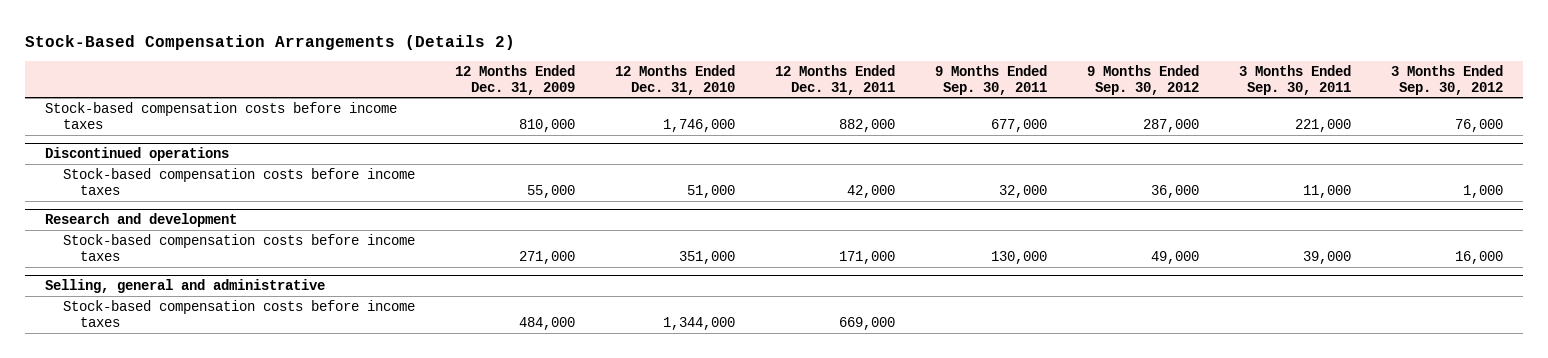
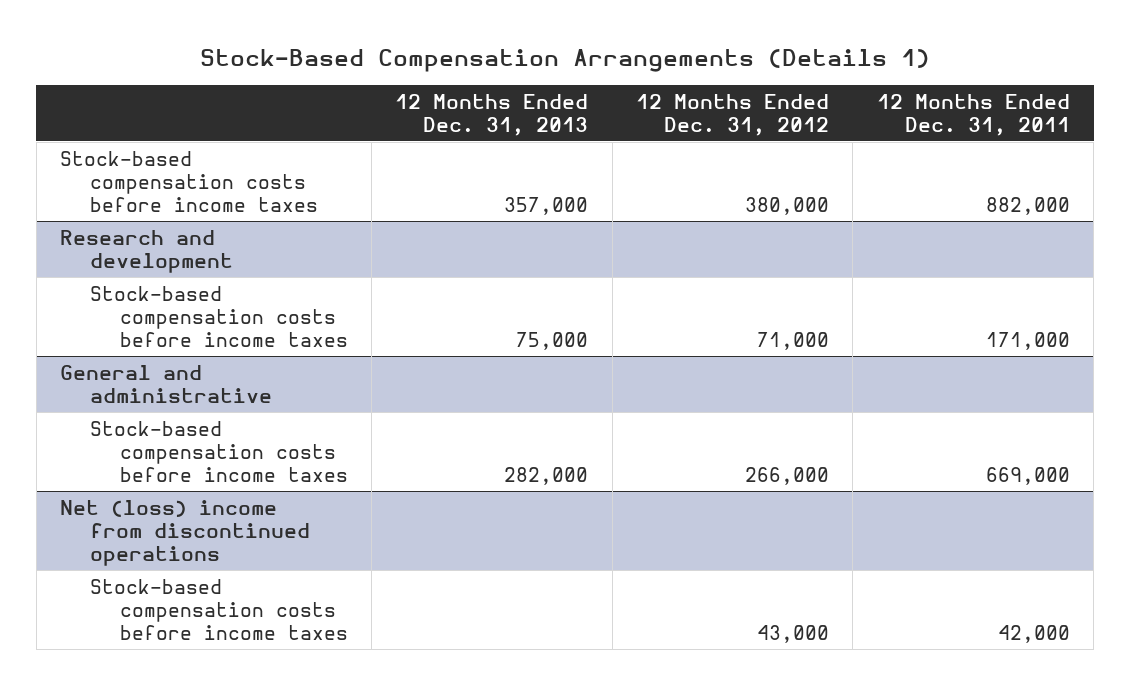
[25,34,516,50] Stock-Based Compensation Arrangements (Details 2) -> [199,48,930,72] Stock-Based Compensation Arrangements (Details 1)
[454,64,575,95] 12 Months Ended Dec. 31, 2009 -> none
[614,64,735,95] 12 Months Ended Dec. 31, 2010 -> none
[934,64,1047,95] 9 Months Ended Sep. 30, 2011 -> none
[1087,64,1200,95] 9 Months Ended Sep. 30, 2012 -> none
[1239,64,1352,95] 3 Months Ended Sep. 30, 2011 -> none
[1391,64,1504,95] 3 Months Ended Sep. 30, 2012 -> none
none -> [395,93,589,136] 12 Months Ended Dec. 31, 2013
none -> [635,93,829,136] 12 Months Ended Dec. 31, 2012
[45,146,230,161] Discontinued operations -> none
[62,167,415,195] Stock-based compensation costs before income taxes -> none
[45,278,326,293] Selling, general and administrative -> [60,364,272,403] General and administrative
none -> [60,499,310,566] Net (loss) income from discontinued operations
none -> [89,578,348,640] Stock-based compensation costs before income taxes

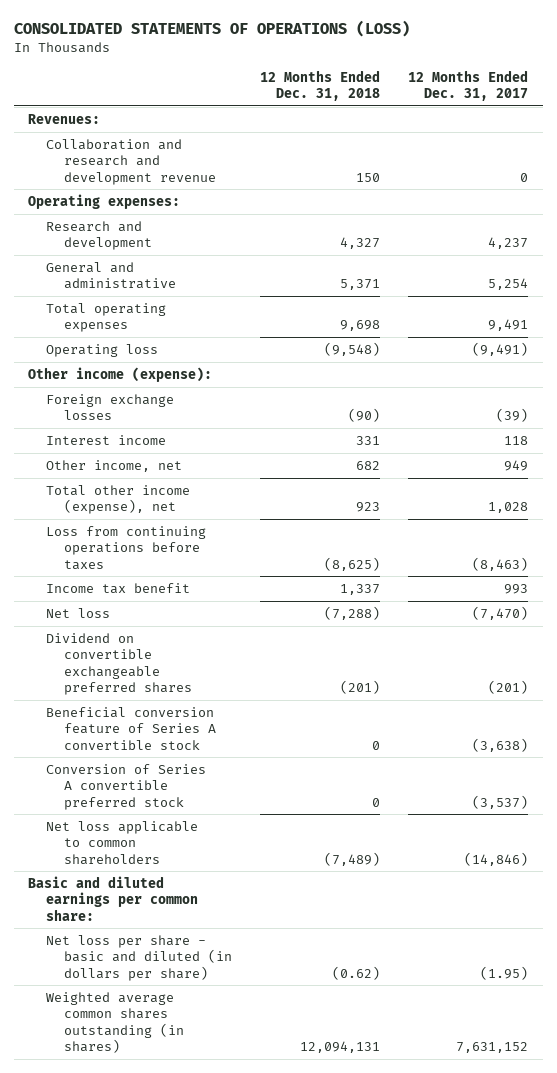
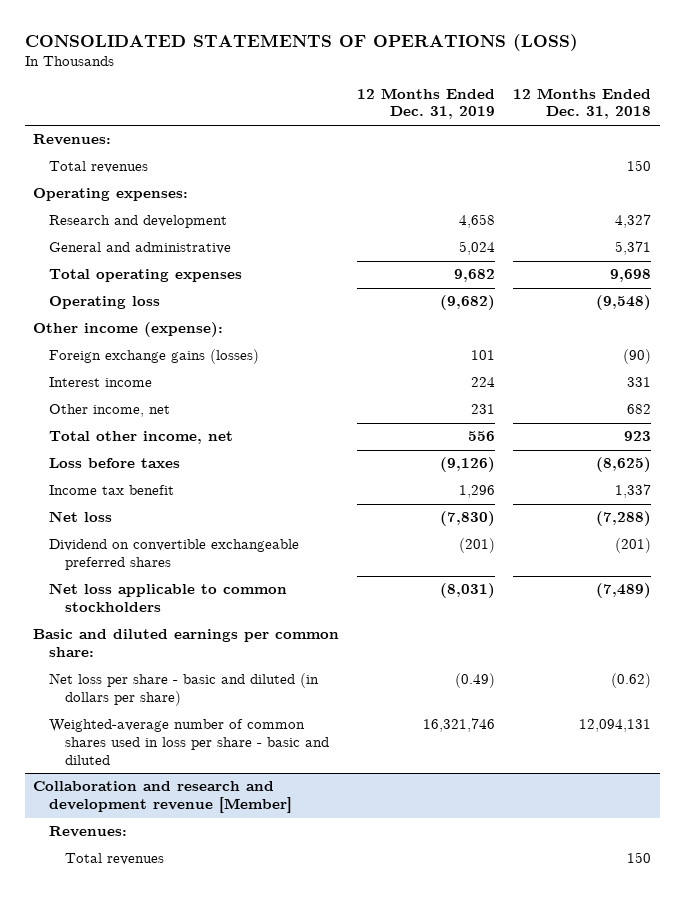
[408,69,529,102] 12 Months Ended Dec. 31, 2017 -> none
none -> [357,87,496,120] 12 Months Ended Dec. 31, 2019
[46,138,216,185] Collaboration and research and development revenue -> [48,161,148,174] Total revenues
[46,393,175,421] Foreign exchange losses -> [48,349,259,365] Foreign exchange gains (losses)
[46,484,191,515] Total other income (expense), net -> [48,431,233,445] Total other income, net
[46,525,207,570] Loss from continuing operations before taxes -> [48,458,180,469] Loss before taxes
[46,706,216,750] Beneficial conversion feature of Series A convertible stock -> none
[46,763,207,810] Conversion of Series A convertible preferred stock -> none
[46,820,199,865] Net loss applicable to common shareholders -> [48,583,287,613] Net loss applicable to common stockholders
[46,991,184,1053] Weighted average common shares outstanding (in shares) -> [48,719,329,765] Weighted-average number of common shares used in loss per share - basic and diluted
none -> [33,781,292,814] Collaboration and research and development revenue [Member]
none -> [48,826,127,838] Revenues:
none -> [64,853,164,866] Total revenues

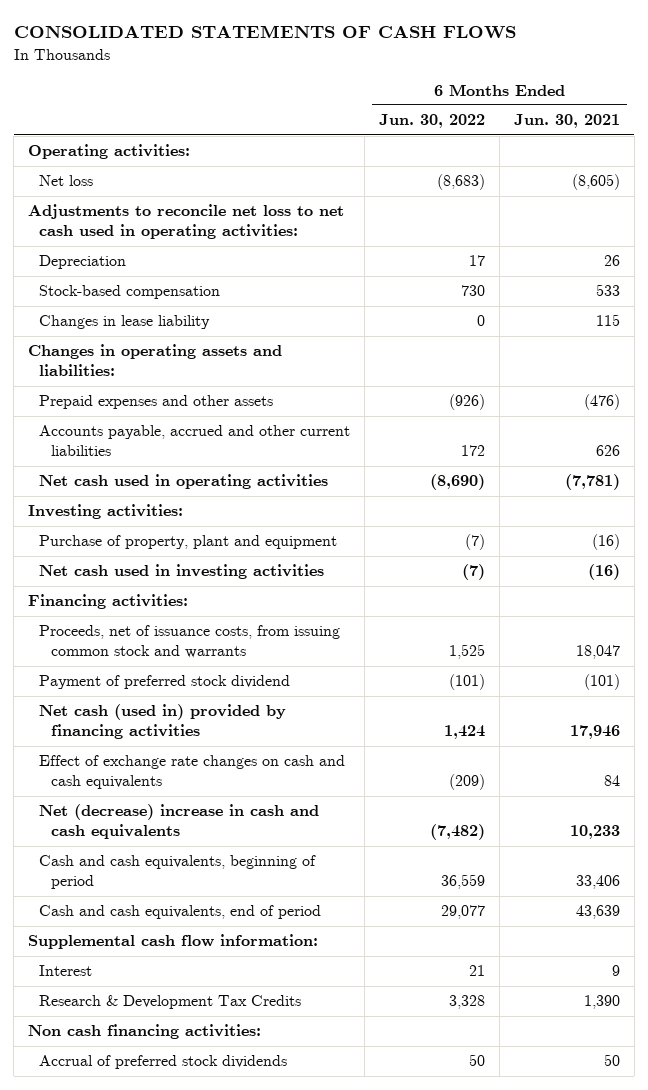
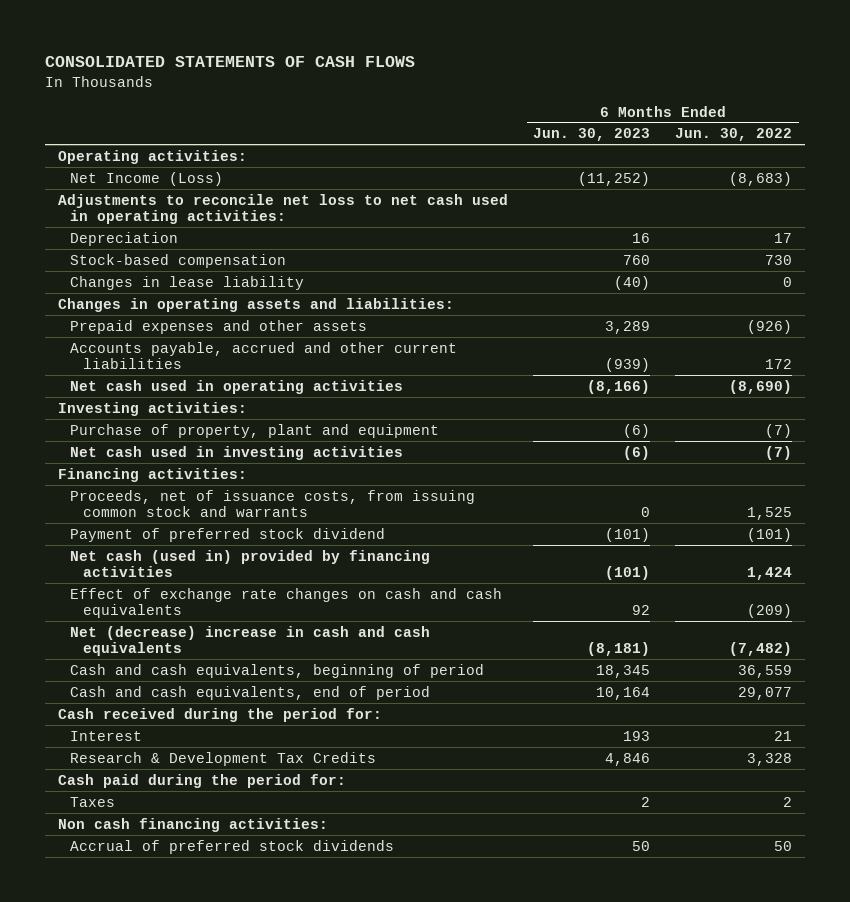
[513,114,620,129] Jun. 30, 2021 -> none
none -> [533,128,651,142] Jun. 30, 2023
[39,175,94,187] Net loss -> [70,171,224,186] Net Income (Loss)
[28,934,319,950] Supplemental cash flow information: -> none
none -> [57,707,382,722] Cash received during the period for:
none -> [57,773,346,788] Cash paid during the period for:
none -> [70,796,116,807] Taxes

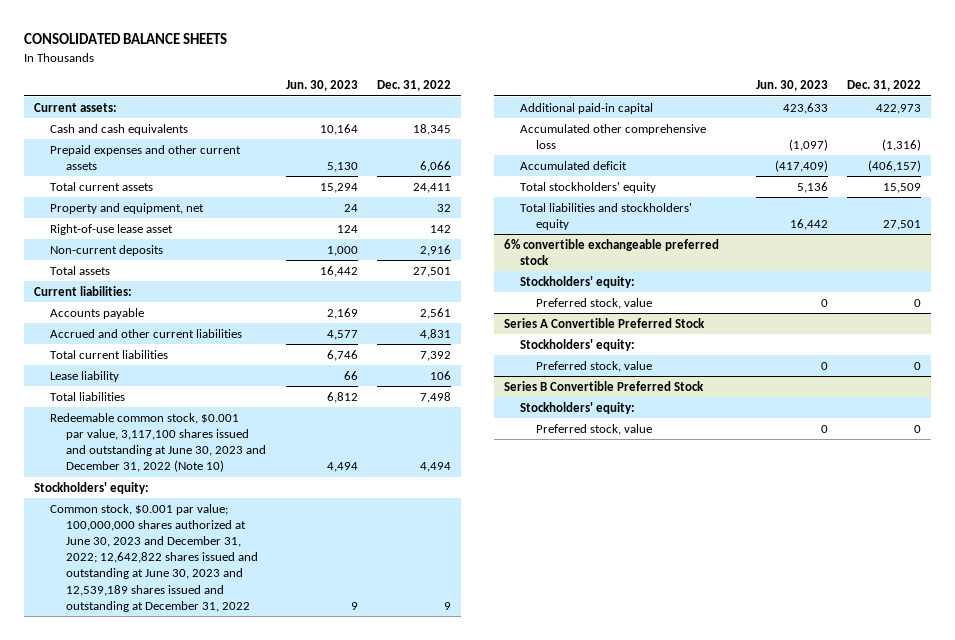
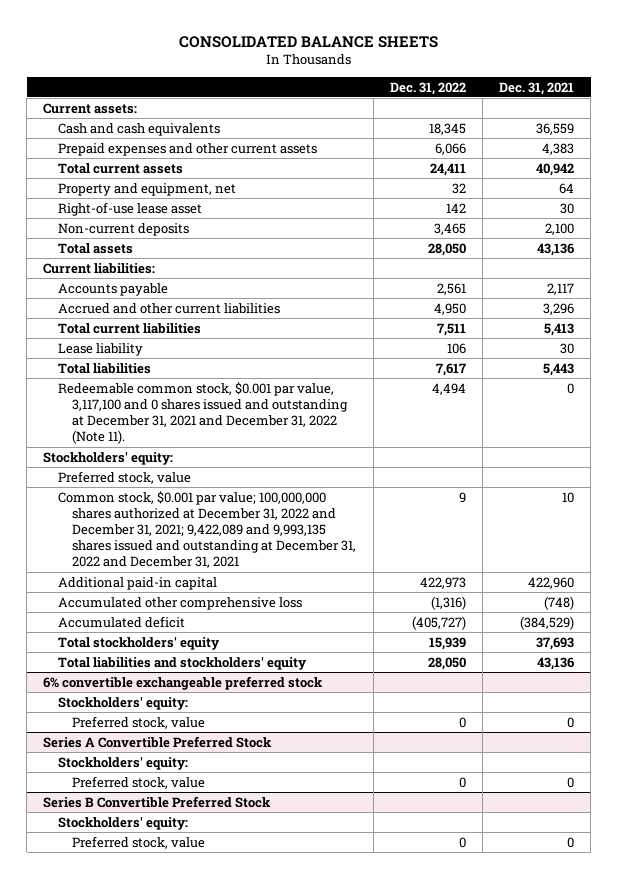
[285,80,358,92] Jun. 30, 2023 -> none
none -> [499,81,575,95] Dec. 31, 2021
[420,244,452,256] 2,916 -> [433,222,466,235] 3,465
[413,266,452,277] 27,501 -> [427,242,466,256] 28,050
[420,328,452,340] 4,831 -> [433,302,466,315] 4,950
[420,350,452,361] 7,392 -> [436,322,466,336] 7,511
[420,391,452,403] 7,498 -> [435,362,466,376] 7,617
[49,412,267,473] Redeemable common stock, $0.001 par value, 3,117,100 shares issued and outstanding at June 30, 2023 and December 31, 2022 (Note 10) -> [57,381,349,445] Redeemable common stock, $0.001 par value, 3,117,100 and 0 shares issued and outstanding at December 31, 2021 and December 31, 2022 (Note 11).
none -> [57,470,191,484] Preferred stock, value
[49,503,259,612] Common stock, $0.001 par value; 100,000,000 shares authorized at June 30, 2023 and December 31, 2022; 12,642,822 shares issued and outstanding at June 30, 2023 and 12,539,189 shares issued and outstanding at December 31, 2022 -> [57,490,357,569] Common stock, $0.001 par value; 100,000,000 shares authorized at December 31, 2022 and December 31, 2021; 9,422,089 and 9,993,135 shares issued and outstanding at December 31, 2022 and December 31, 2021
[868,159,922,172] (406,157) -> [411,615,466,630] (405,727)
[883,182,922,193] 15,509 -> [428,636,466,650] 15,939
[883,219,922,230] 27,501 -> [427,656,466,670] 28,050

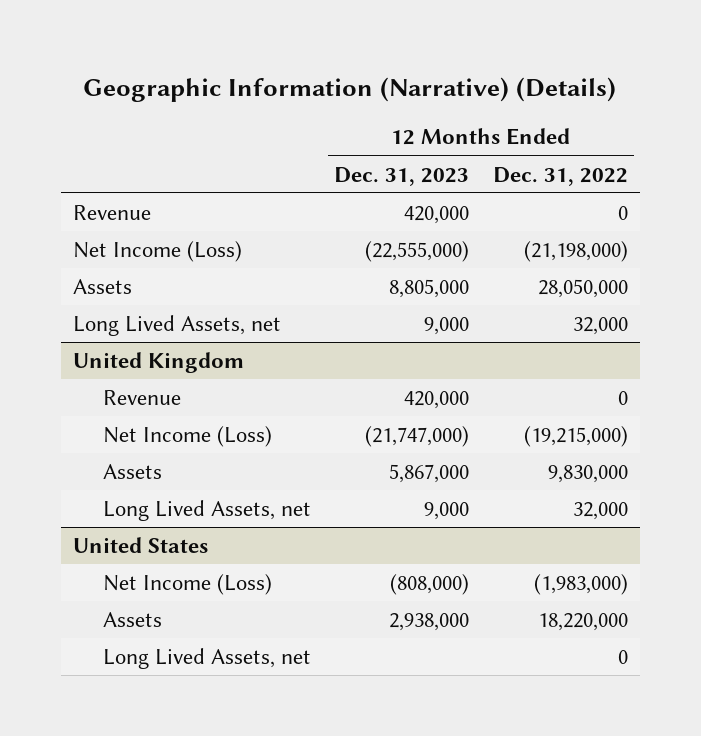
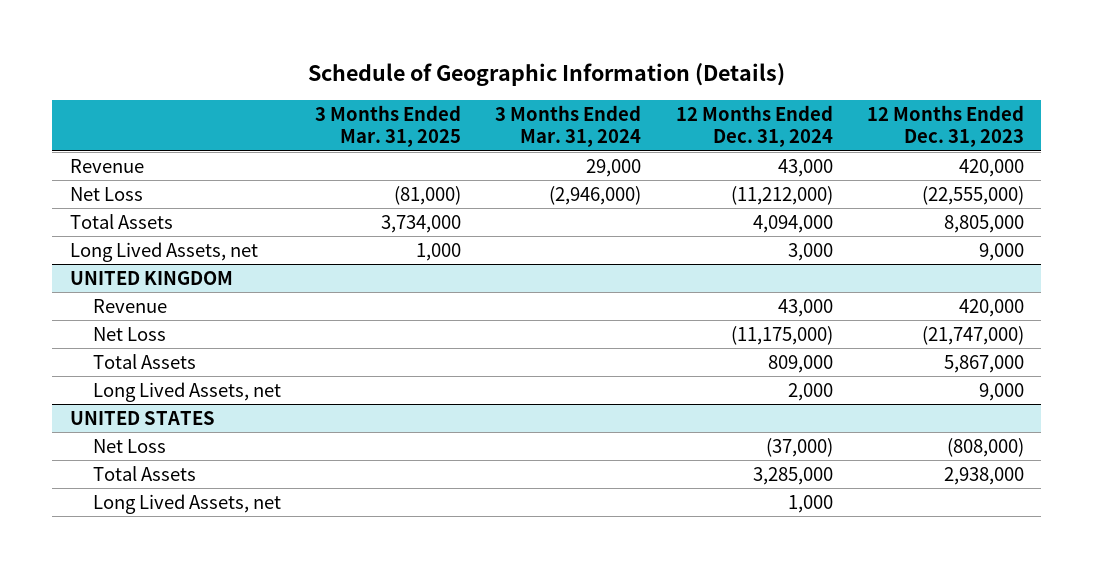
[83,76,617,102] Geographic Information (Narrative) (Details) -> [307,63,785,87] Schedule of Geographic Information (Details)
[492,166,628,186] Dec. 31, 2022 -> none
none -> [315,104,462,148] 3 Months Ended Mar. 31, 2025
none -> [495,104,642,148] 3 Months Ended Mar. 31, 2024
none -> [675,104,833,148] 12 Months Ended Dec. 31, 2024
[72,240,242,262] Net Income (Loss) -> [69,186,143,201] Net Loss
[72,278,132,294] Assets -> [69,213,173,229] Total Assets
[72,351,244,373] United Kingdom -> [69,270,233,285] UNITED KINGDOM
[102,425,272,447] Net Income (Loss) -> [92,326,166,341] Net Loss
[102,463,162,479] Assets -> [92,353,196,369] Total Assets
[72,536,208,553] United States -> [69,410,215,425] UNITED STATES
[102,573,272,595] Net Income (Loss) -> [92,438,166,453] Net Loss
[102,611,162,627] Assets -> [92,465,196,481] Total Assets

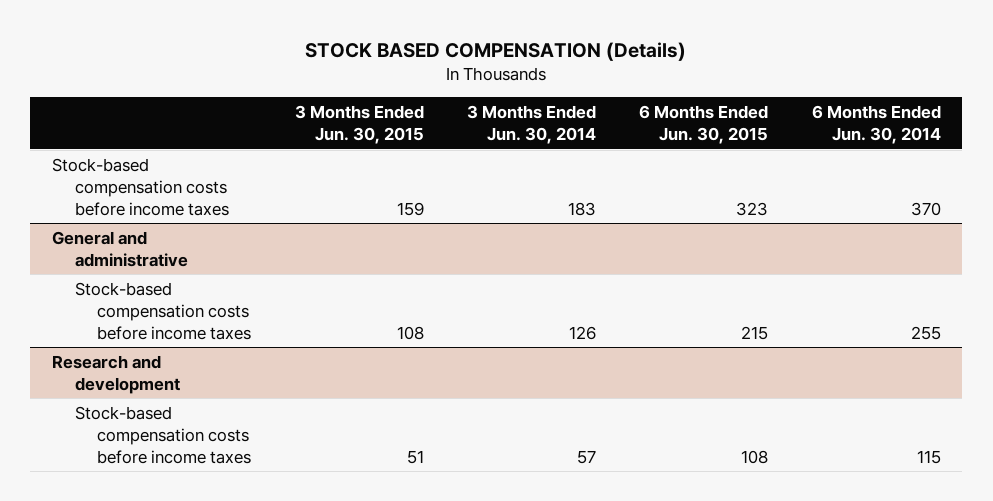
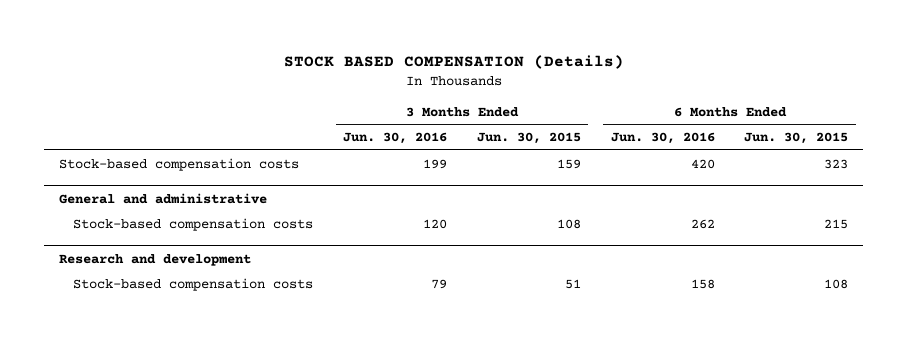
[466,104,596,145] 3 Months Ended Jun. 30, 2014 -> none
[811,104,941,145] 6 Months Ended Jun. 30, 2014 -> none
none -> [343,132,448,145] Jun. 30, 2016
none -> [610,132,715,145] Jun. 30, 2016
[52,157,229,216] Stock-based compensation costs before income taxes -> [58,157,299,171] Stock-based compensation costs
[74,281,252,340] Stock-based compensation costs before income taxes -> [73,217,314,231] Stock-based compensation costs
[74,405,252,464] Stock-based compensation costs before income taxes -> [73,277,314,291] Stock-based compensation costs

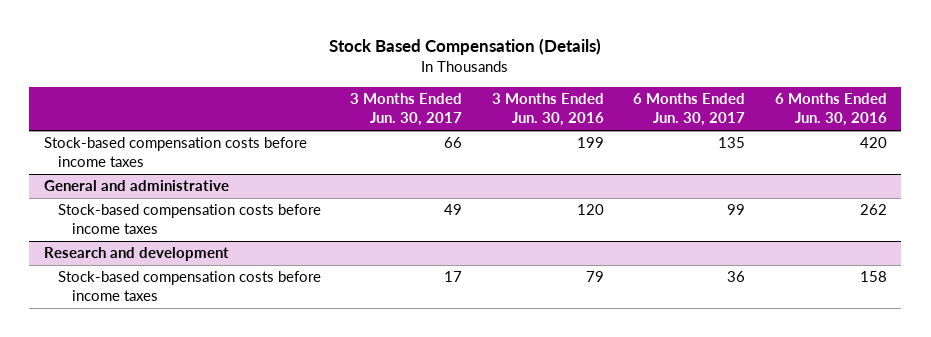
[283,54,624,69] STOCK BASED COMPENSATION (Details) -> [329,38,602,56] Stock Based Compensation (Details)
[476,132,581,145] Jun. 30, 2015 -> none
[744,132,849,145] Jun. 30, 2015 -> none
none -> [350,93,463,127] 3 Months Ended Jun. 30, 2017
none -> [633,93,746,127] 6 Months Ended Jun. 30, 2017
[58,157,299,171] Stock-based compensation costs -> [44,137,308,168] Stock-based compensation costs before income taxes
[73,217,314,231] Stock-based compensation costs -> [57,204,321,235] Stock-based compensation costs before income taxes
[73,277,314,291] Stock-based compensation costs -> [57,271,321,302] Stock-based compensation costs before income taxes

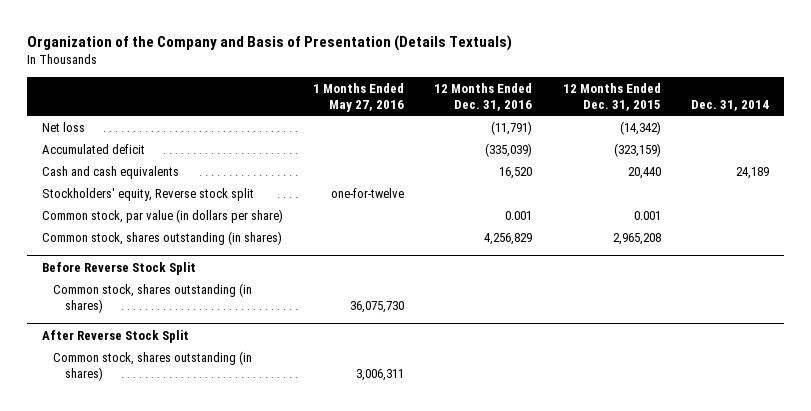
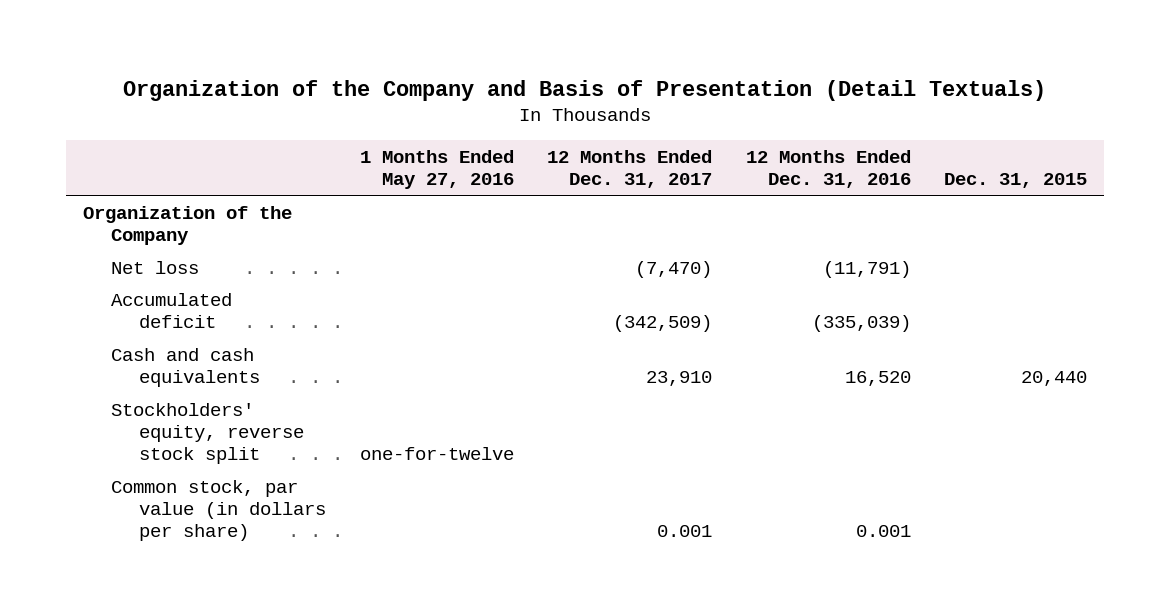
[26,34,512,51] Organization of the Company and Basis of Presentation (Details Textuals) -> [123,79,1047,101] Organization of the Company and Basis of Presentation (Detail Textuals)
[562,83,661,111] 12 Months Ended Dec. 31, 2015 -> none
[691,99,770,111] Dec. 31, 2014 -> none
none -> [547,149,713,189] 12 Months Ended Dec. 31, 2017
none -> [944,173,1088,189] Dec. 31, 2015
none -> [83,205,293,245] Organization of the Company
[41,187,254,201] Stockholders' equity, Reverse stock split -> [111,402,305,465] Stockholders' equity, reverse stock split
[41,230,282,245] Common stock, shares outstanding (in shares) -> none
[41,261,196,275] Before Reverse Stock Split -> none
[53,282,253,313] Common stock, shares outstanding (in shares) -> none
[41,329,189,343] After Reverse Stock Split -> none
[53,350,253,381] Common stock, shares outstanding (in shares) -> none

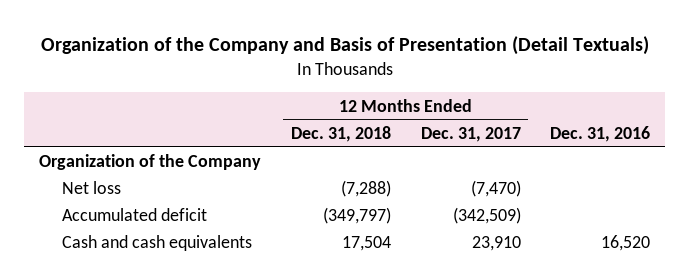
[359,149,514,190] 1 Months Ended May 27, 2016 -> none
[745,149,911,189] 12 Months Ended Dec. 31, 2016 -> none
[944,173,1088,189] Dec. 31, 2015 -> none
none -> [290,125,391,142] Dec. 31, 2018
none -> [550,125,651,142] Dec. 31, 2016
[111,402,305,465] Stockholders' equity, reverse stock split -> none
[111,479,327,542] Common stock, par value (in dollars per share) -> none

